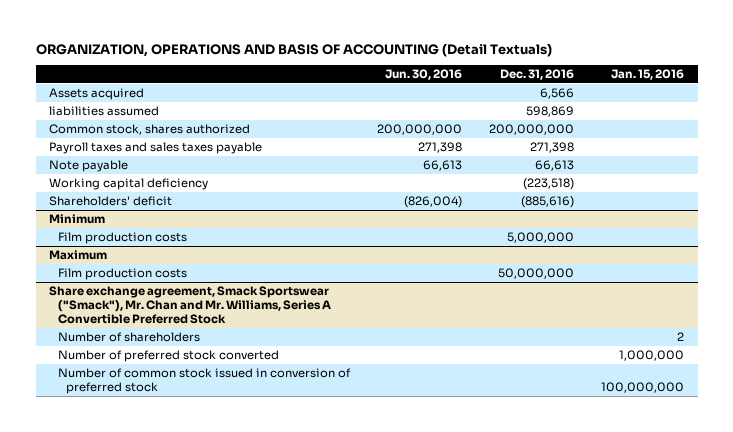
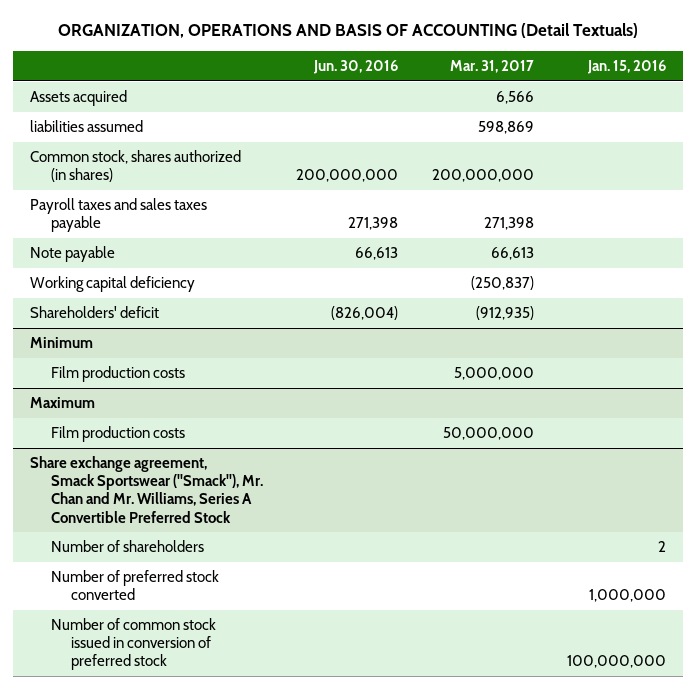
[499,69,574,81] Dec. 31, 2016 -> none
none -> [449,60,534,74] Mar. 31, 2017
[49,124,251,136] Common stock, shares authorized -> [30,149,242,183] Common stock, shares authorized (in shares)

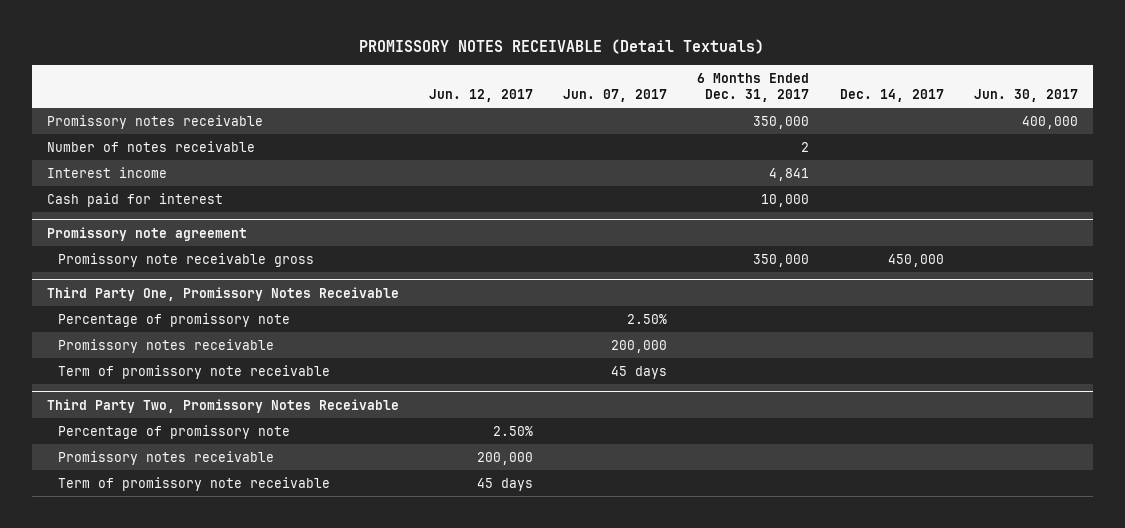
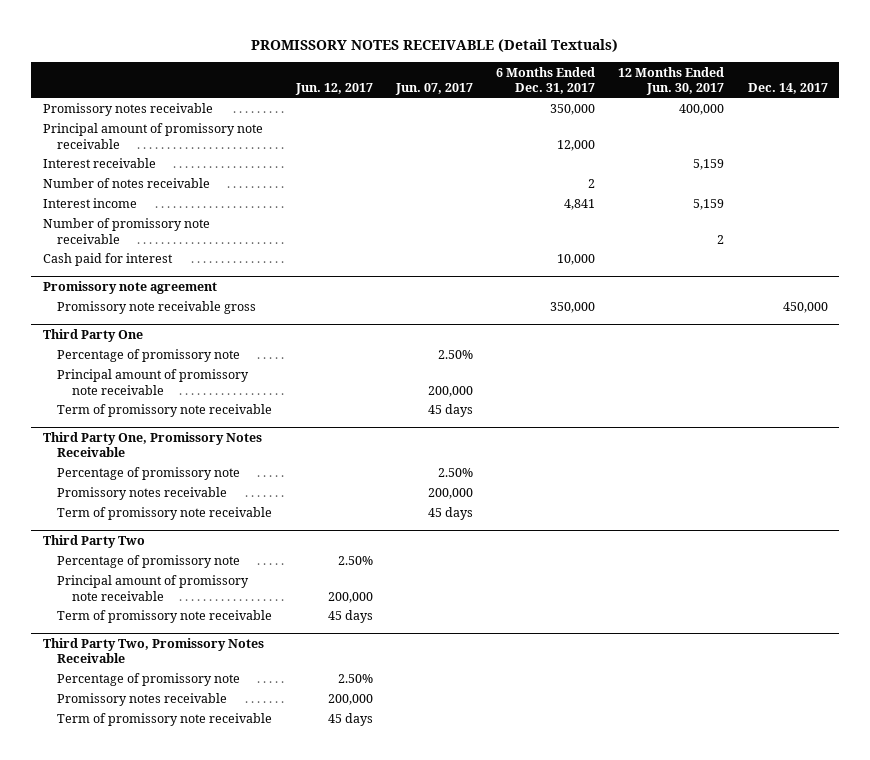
[973,88,1078,102] Jun. 30, 2017 -> none
none -> [618,66,725,95] 12 Months Ended Jun. 30, 2017
none -> [42,123,263,149] Principal amount of promissory note receivable
none -> [42,158,156,169] Interest receivable
none -> [42,218,210,244] Number of promissory note receivable
none -> [42,329,143,343] Third Party One
none -> [57,349,241,363] Percentage of promissory note
none -> [57,369,250,395] Principal amount of promissory note receivable
none -> [57,404,273,418] Term of promissory note receivable
none -> [42,535,145,549] Third Party Two
none -> [57,555,241,569] Percentage of promissory note
none -> [57,575,250,601] Principal amount of promissory note receivable
none -> [57,610,273,624] Term of promissory note receivable

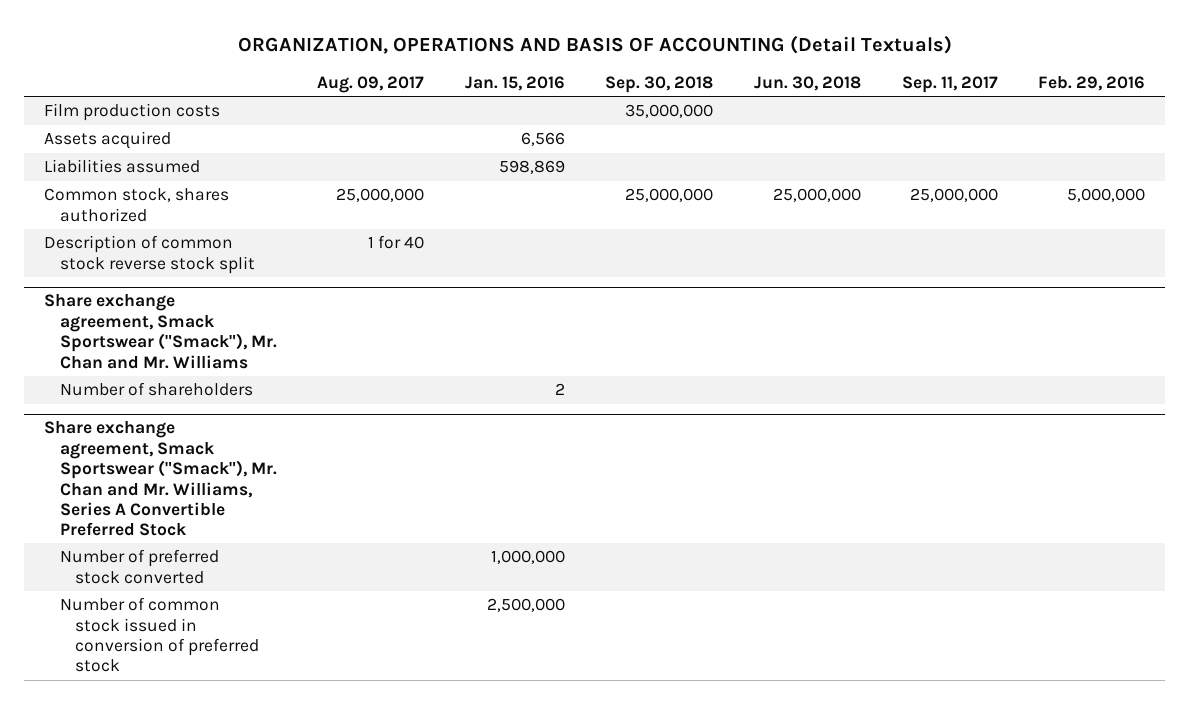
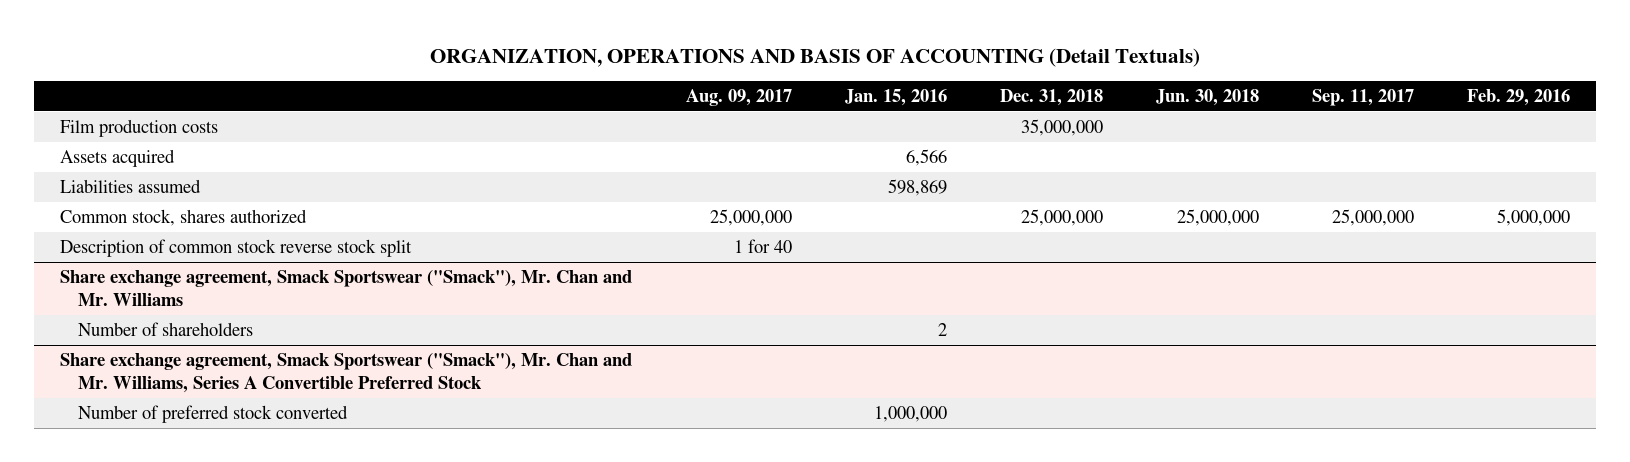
[605,76,714,94] Sep. 30, 2018 -> none
none -> [999,89,1103,107] Dec. 31, 2018
[59,597,259,673] Number of common stock issued in conversion of preferred stock -> none

